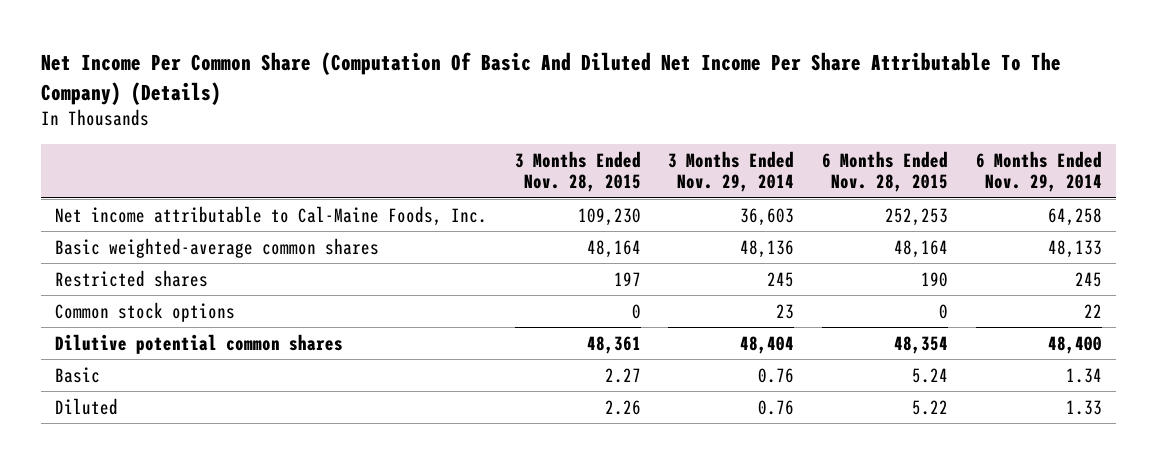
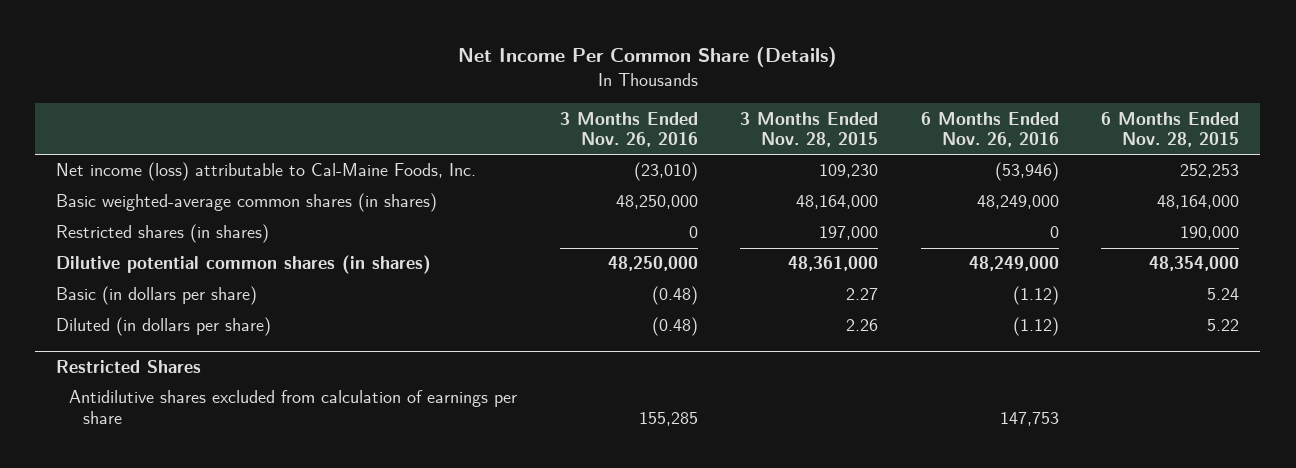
[40,52,1061,105] Net Income Per Common Share (Computation Of Basic And Diluted Net Income Per Share Attributable To The Company) (Details) -> [457,47,837,68] Net Income Per Common Share (Details)
[668,150,795,193] 3 Months Ended Nov. 29, 2014 -> none
[975,150,1102,193] 6 Months Ended Nov. 29, 2014 -> none
none -> [559,111,698,148] 3 Months Ended Nov. 26, 2016
none -> [920,111,1059,148] 6 Months Ended Nov. 26, 2016
[54,301,235,322] Common stock options -> none
[54,205,487,226] Net income attributable to Cal-Maine Foods, Inc. -> [56,162,477,182] Net income (loss) attributable to Cal-Maine Foods, Inc.
[54,237,379,258] Basic weighted-average common shares -> [56,193,438,213] Basic weighted-average common shares (in shares)
[586,239,641,258] 48,164 -> [796,195,879,210] 48,164,000
[894,239,949,258] 48,164 -> [1157,195,1240,210] 48,164,000
[54,269,208,287] Restricted shares -> [56,224,270,244] Restricted shares (in shares)
[613,271,641,286] 197 -> [819,226,879,241] 197,000
[921,271,949,287] 190 -> [1180,226,1240,241] 190,000
[54,333,343,354] Dilutive potential common shares -> [56,255,432,275] Dilutive potential common shares (in shares)
[586,335,641,354] 48,361 -> [788,256,879,272] 48,361,000
[894,335,949,354] 48,354 -> [1149,256,1240,272] 48,354,000
[54,366,100,383] Basic -> [56,286,258,306] Basic (in dollars per share)
[54,397,118,415] Diluted -> [56,317,272,337] Diluted (in dollars per share)
none -> [56,359,202,373] Restricted Shares
none -> [69,390,518,425] Antidilutive shares excluded from calculation of earnings per share

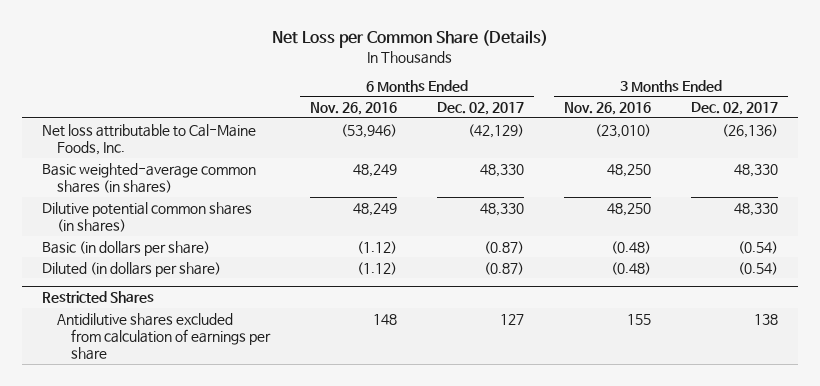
[457,47,837,68] Net Income Per Common Share (Details) -> [272,30,549,49] Net Loss per Common Share (Details)
[740,111,879,148] 3 Months Ended Nov. 28, 2015 -> none
[1101,111,1240,148] 6 Months Ended Nov. 28, 2015 -> none
none -> [436,101,524,115] Dec. 02, 2017
none -> [690,101,778,115] Dec. 02, 2017
[56,224,270,244] Restricted shares (in shares) -> none
[56,162,477,182] Net income (loss) attributable to Cal-Maine Foods, Inc. -> [42,123,257,155] Net loss attributable to Cal-Maine Foods, Inc.
[615,195,698,210] 48,250,000 -> [606,163,651,177] 48,250
[976,195,1059,210] 48,249,000 -> [352,163,397,177] 48,249
[607,256,698,272] 48,250,000 -> [606,202,651,216] 48,250
[968,256,1059,272] 48,249,000 -> [352,202,397,216] 48,249
[638,412,698,427] 155,285 -> [626,313,651,325] 155
[999,412,1059,427] 147,753 -> [372,313,397,325] 148

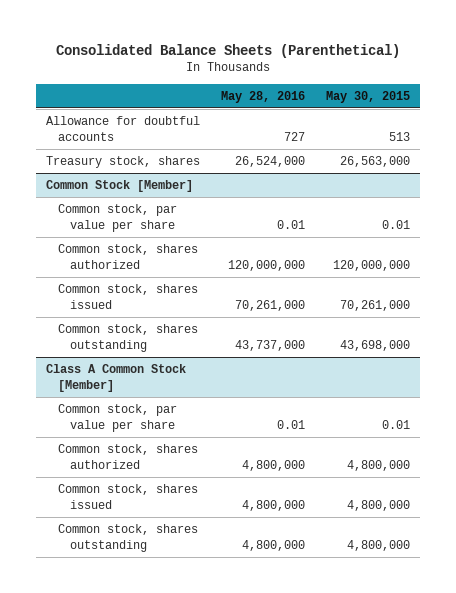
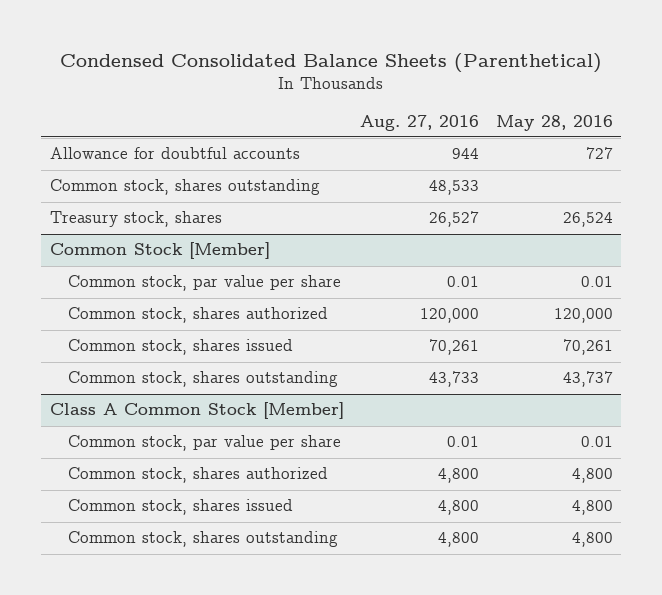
[56,43,401,58] Consolidated Balance Sheets (Parenthetical) -> [60,52,603,73] Condensed Consolidated Balance Sheets (Parenthetical)
[325,90,410,103] May 30, 2015 -> none
none -> [360,114,480,131] Aug. 27, 2016
none -> [49,179,320,196] Common stock, shares outstanding
[235,156,306,168] 26,524,000 -> [562,212,613,228] 26,524
[228,259,306,271] 120,000,000 -> [553,308,613,324] 120,000
[235,299,306,311] 70,261,000 -> [562,339,613,356] 70,261
[235,339,306,351] 43,737,000 -> [562,371,613,388] 43,737
[242,459,306,471] 4,800,000 -> [571,468,613,484] 4,800
[242,499,306,511] 4,800,000 -> [571,500,613,516] 4,800
[242,539,306,551] 4,800,000 -> [571,532,613,548] 4,800

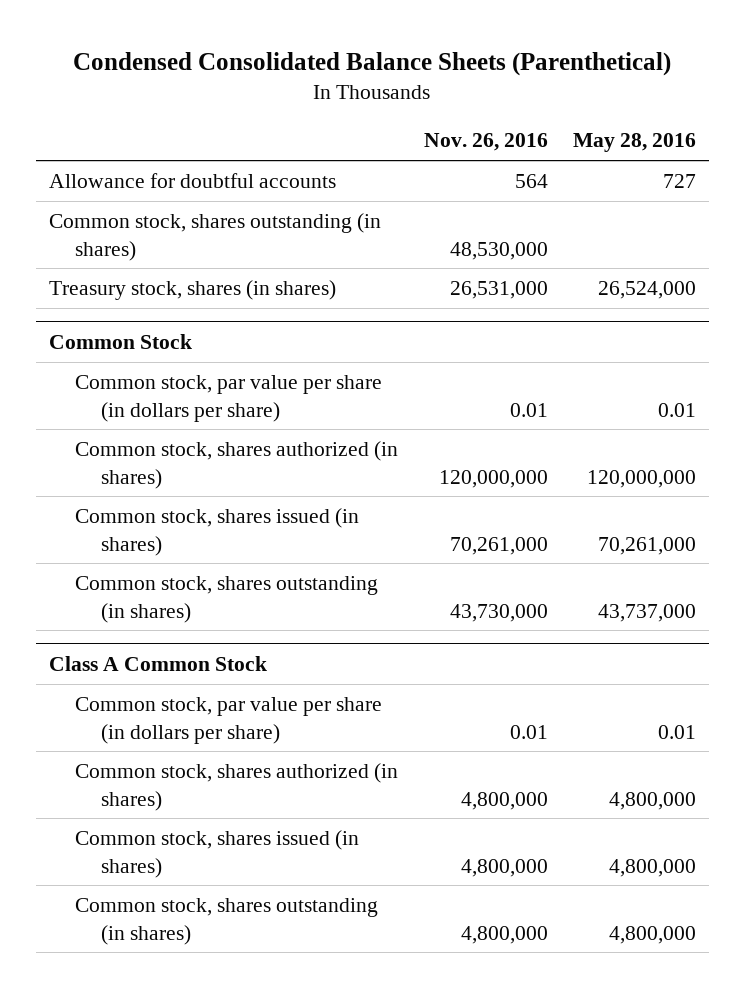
[360,114,480,131] Aug. 27, 2016 -> none
none -> [423,133,548,152] Nov. 26, 2016
[49,179,320,196] Common stock, shares outstanding -> [48,212,381,261] Common stock, shares outstanding (in shares)
[49,211,222,228] Treasury stock, shares -> [48,279,336,300] Treasury stock, shares (in shares)
[562,212,613,228] 26,524 -> [598,280,697,299] 26,524,000
[49,242,270,260] Common Stock [Member] -> [48,333,192,349] Common Stock
[68,275,342,292] Common stock, par value per share -> [75,374,383,422] Common stock, par value per share (in dollars per share)
[68,307,329,324] Common stock, shares authorized -> [75,440,399,489] Common stock, shares authorized (in shares)
[553,308,613,324] 120,000 -> [587,469,697,488] 120,000,000
[68,339,294,356] Common stock, shares issued -> [75,507,360,556] Common stock, shares issued (in shares)
[562,339,613,356] 70,261 -> [598,536,697,555] 70,261,000
[68,371,339,388] Common stock, shares outstanding -> [75,575,379,623] Common stock, shares outstanding (in shares)
[562,371,613,388] 43,737 -> [598,603,697,622] 43,737,000
[49,402,344,420] Class A Common Stock [Member] -> [48,655,267,671] Class A Common Stock
[68,435,342,452] Common stock, par value per share -> [75,696,383,744] Common stock, par value per share (in dollars per share)
[68,467,329,484] Common stock, shares authorized -> [75,762,399,811] Common stock, shares authorized (in shares)
[571,468,613,484] 4,800 -> [609,791,697,810] 4,800,000
[68,499,294,516] Common stock, shares issued -> [75,829,360,878] Common stock, shares issued (in shares)
[571,500,613,516] 4,800 -> [609,858,697,877] 4,800,000
[68,531,339,548] Common stock, shares outstanding -> [75,897,379,945] Common stock, shares outstanding (in shares)
[571,532,613,548] 4,800 -> [609,925,697,944] 4,800,000

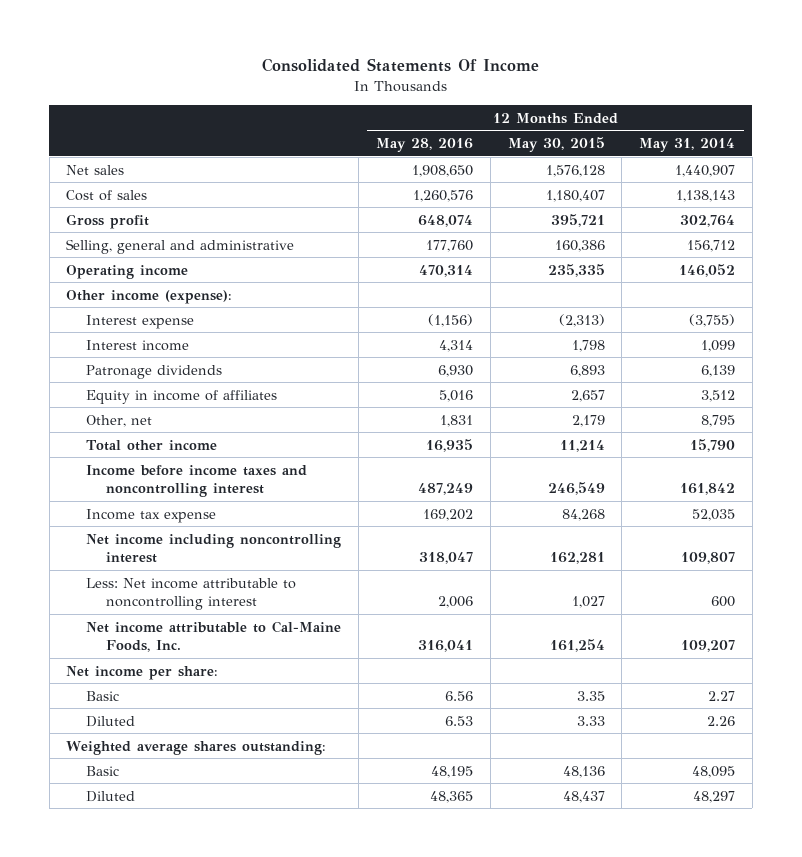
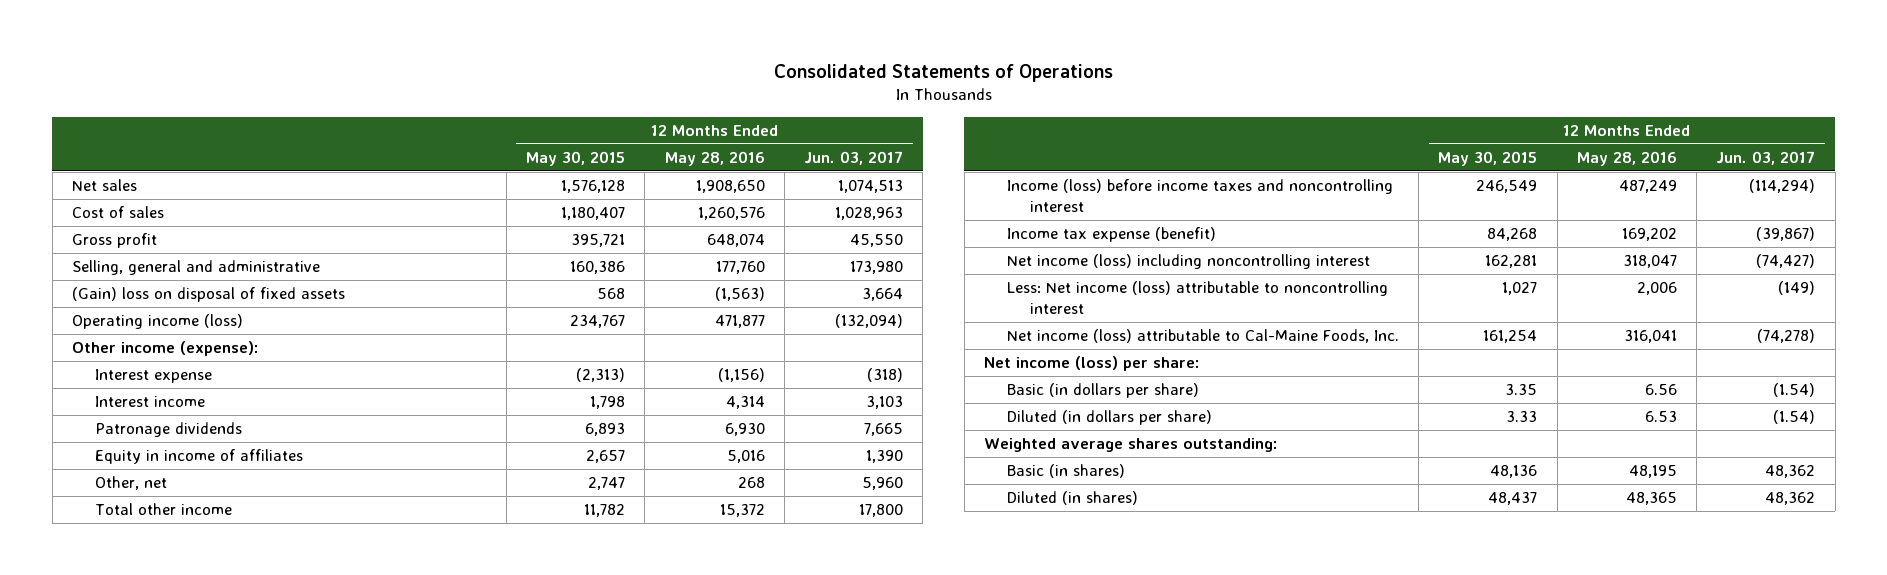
[261,58,539,73] Consolidated Statements Of Income -> [773,63,1113,82] Consolidated Statements of Operations
[639,137,736,152] May 31, 2014 -> none
none -> [804,150,904,165] Jun. 03, 2017
none -> [71,287,345,303] (Gain) loss on disposal of fixed assets
[66,264,189,279] Operating income -> [71,314,243,330] Operating income (loss)
[418,264,473,277] 470,314 -> [714,315,765,329] 471,877
[547,263,605,277] 235,335 -> [570,315,626,329] 234,767
[439,414,473,427] 1,831 -> [737,477,765,489] 268
[571,414,605,427] 2,179 -> [588,477,626,491] 2,747
[425,438,473,452] 16,935 -> [719,504,765,518] 15,372
[559,439,605,452] 11,214 -> [584,504,626,518] 11,782
[86,464,308,498] Income before income taxes and noncontrolling interest -> [1007,179,1394,213] Income (loss) before income taxes and noncontrolling interest
[86,508,217,523] Income tax expense -> [1007,227,1217,243] Income tax expense (benefit)
[86,533,342,564] Net income including noncontrolling interest -> [1007,254,1371,270] Net income (loss) including noncontrolling interest
[86,577,297,611] Less: Net income attributable to noncontrolling interest -> [1007,281,1389,315] Less: Net income (loss) attributable to noncontrolling interest
[86,620,342,653] Net income attributable to Cal-Maine Foods, Inc. -> [1007,329,1400,344] Net income (loss) attributable to Cal-Maine Foods, Inc.
[66,665,219,680] Net income per share: -> [983,356,1199,372] Net income (loss) per share:
[86,690,120,701] Basic -> [1007,383,1200,399] Basic (in dollars per share)
[86,715,136,727] Diluted -> [1007,410,1213,426] Diluted (in dollars per share)
[86,765,120,776] Basic -> [1007,464,1126,479] Basic (in shares)
[86,790,136,802] Diluted -> [1007,491,1139,506] Diluted (in shares)

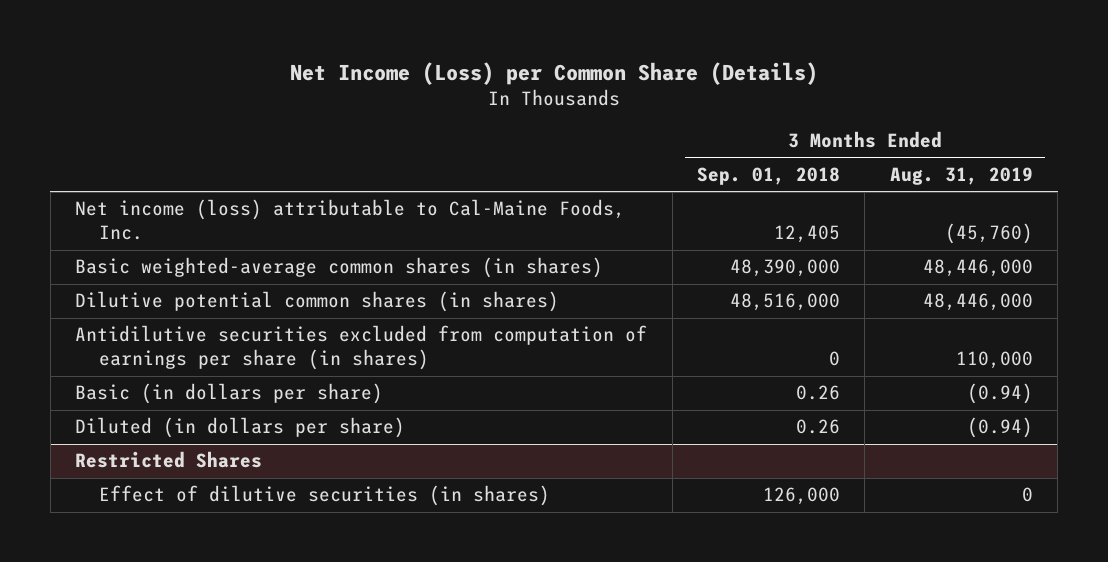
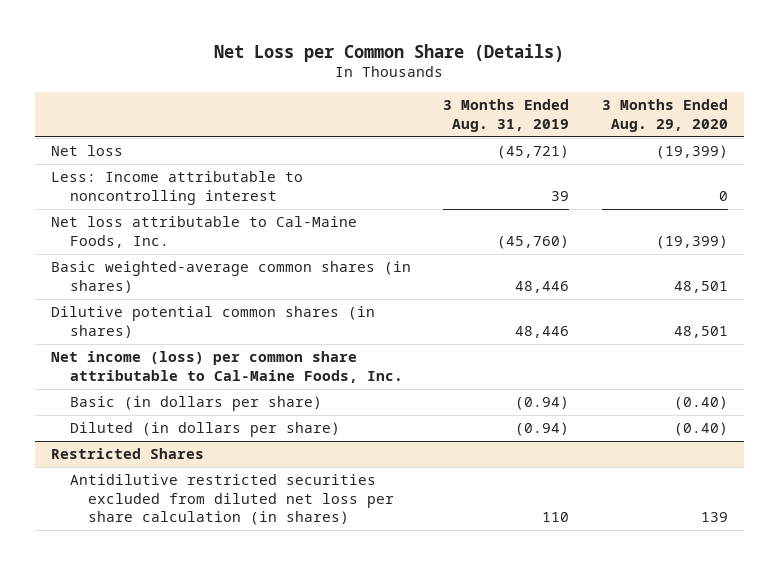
[289,61,818,85] Net Income (Loss) per Common Share (Details) -> [214,43,565,62] Net Loss per Common Share (Details)
[696,166,840,185] Sep. 01, 2018 -> none
none -> [601,99,728,132] 3 Months Ended Aug. 29, 2020
[75,325,648,371] Antidilutive securities excluded from computation of earnings per share (in shares) -> none
none -> [51,145,124,157] Net loss
none -> [51,171,304,205] Less: Income attributable to noncontrolling interest
[75,199,626,241] Net income (loss) attributable to Cal-Maine Foods, Inc. -> [51,216,358,248] Net loss attributable to Cal-Maine Foods, Inc.
[922,259,1033,278] 48,446,000 -> [515,280,570,293] 48,446
[922,293,1033,312] 48,446,000 -> [515,325,570,338] 48,446
none -> [51,351,403,383] Net income (loss) per common share attributable to Cal-Maine Foods, Inc.
[98,485,550,507] Effect of dilutive securities (in shares) -> none
none -> [69,474,395,526] Antidilutive restricted securities excluded from diluted net loss per share calculation (in shares)

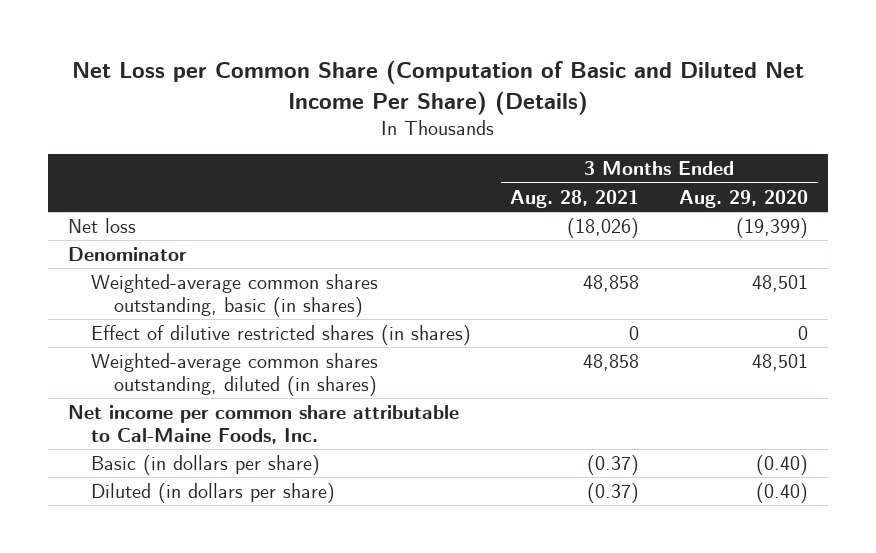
[214,43,565,62] Net Loss per Common Share (Details) -> [71,60,804,115] Net Loss per Common Share (Computation of Basic and Diluted Net Income Per Share) (Details)
[443,99,570,132] 3 Months Ended Aug. 31, 2019 -> none
none -> [510,189,640,208] Aug. 28, 2021
[51,171,304,205] Less: Income attributable to noncontrolling interest -> none
[51,216,358,248] Net loss attributable to Cal-Maine Foods, Inc. -> none
none -> [67,247,187,262] Denominator
[51,261,412,293] Basic weighted-average common shares (in shares) -> [90,274,378,317] Weighted-average common shares outstanding, basic (in shares)
none -> [90,325,471,346] Effect of dilutive restricted shares (in shares)
[51,306,376,338] Dilutive potential common shares (in shares) -> [90,353,378,396] Weighted-average common shares outstanding, diluted (in shares)
[51,351,403,383] Net income (loss) per common share attributable to Cal-Maine Foods, Inc. -> [67,405,459,444] Net income per common share attributable to Cal-Maine Foods, Inc.
[51,448,205,460] Restricted Shares -> none
[69,474,395,526] Antidilutive restricted securities excluded from diluted net loss per share calculation (in shares) -> none

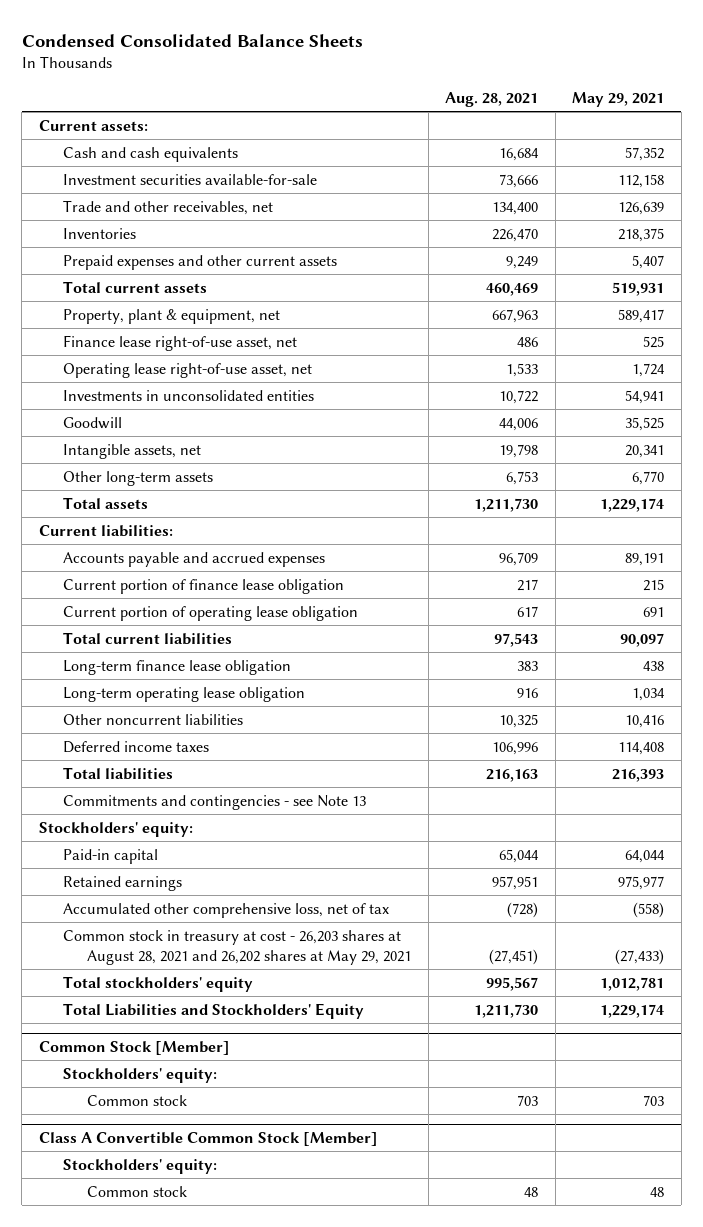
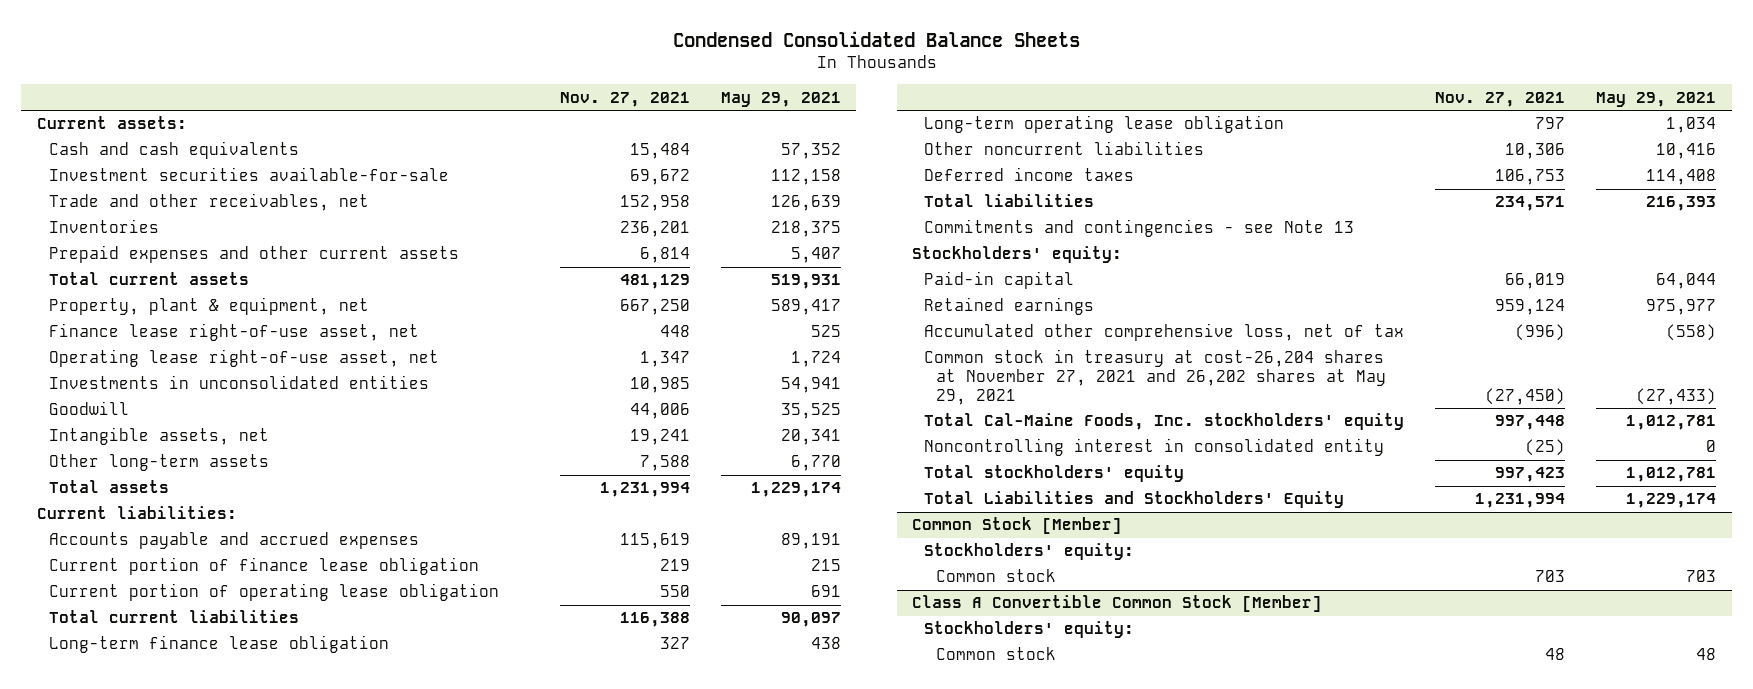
[445,92,539,108] Aug. 28, 2021 -> none
none -> [559,91,690,107] Nov. 27, 2021
[62,929,412,966] Common stock in treasury at cost - 26,203 shares at August 28, 2021 and 26,202 shares at May 29, 2021 -> [924,349,1387,406] Common stock in treasury at cost-26,204 shares at November 27, 2021 and 26,202 shares at May 29, 2021
none -> [924,413,1405,431] Total Cal-Maine Foods, Inc. stockholders' equity
none -> [924,438,1385,457] Noncontrolling interest in consolidated entity

